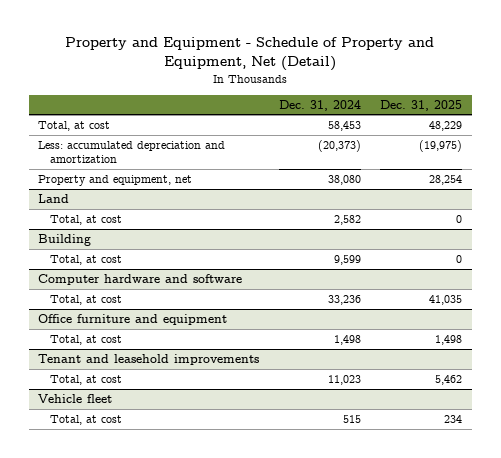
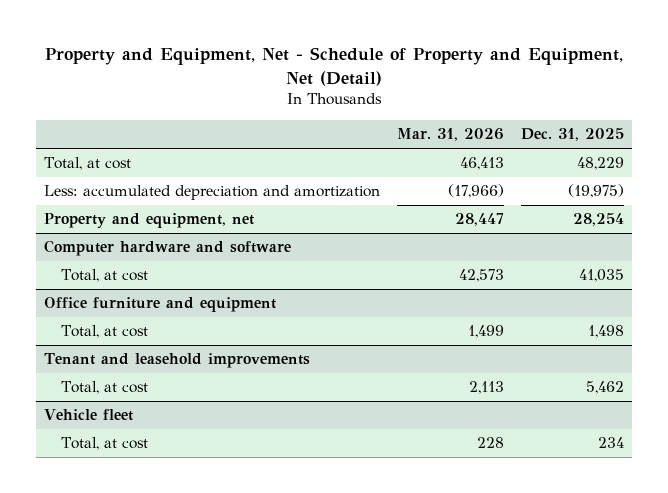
[65,37,435,72] Property and Equipment - Schedule of Property and Equipment, Net (Detail) -> [45,46,624,86] Property and Equipment, Net - Schedule of Property and Equipment, Net (Detail)
[278,99,361,111] Dec. 31, 2024 -> none
none -> [397,128,505,142] Mar. 31, 2026
[38,194,70,204] Land -> none
[50,215,123,226] Total, at cost -> none
[38,234,92,247] Building -> none
[50,255,123,266] Total, at cost -> none

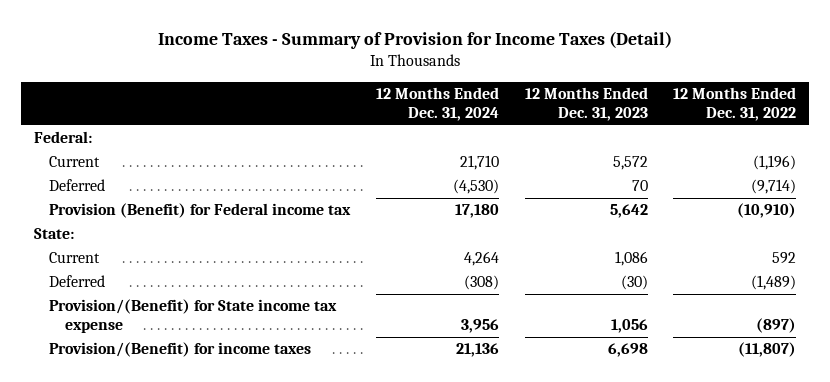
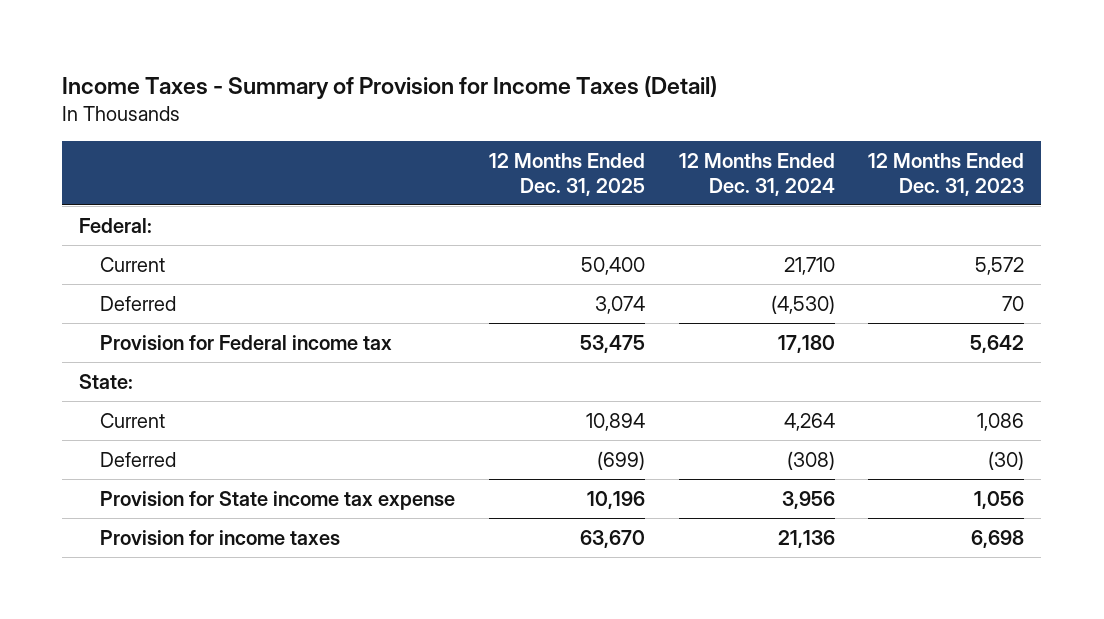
[673,87,797,121] 12 Months Ended Dec. 31, 2022 -> none
none -> [488,152,645,196] 12 Months Ended Dec. 31, 2025
[49,203,352,219] Provision (Benefit) for Federal income tax -> [100,334,393,350] Provision for Federal income tax
[49,299,338,334] Provision/(Benefit) for State income tax expense -> [100,490,456,510] Provision for State income tax expense
[49,342,312,358] Provision/(Benefit) for income taxes -> [100,529,341,545] Provision for income taxes

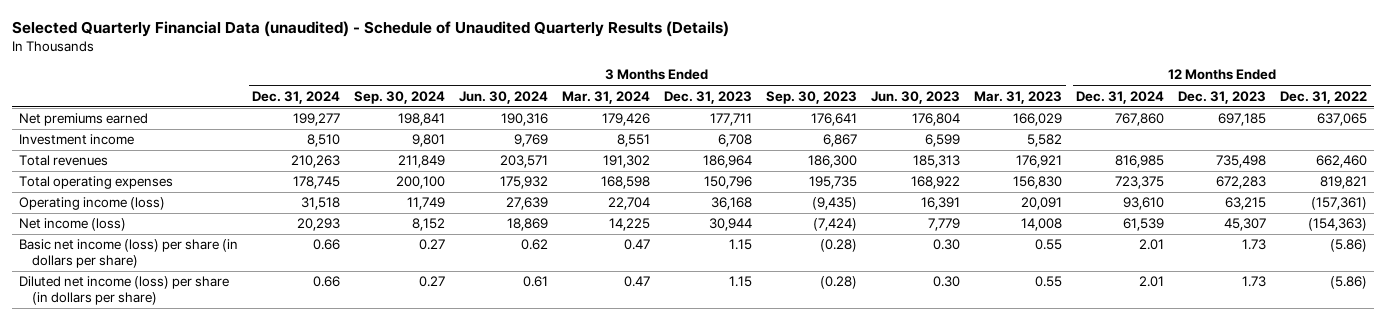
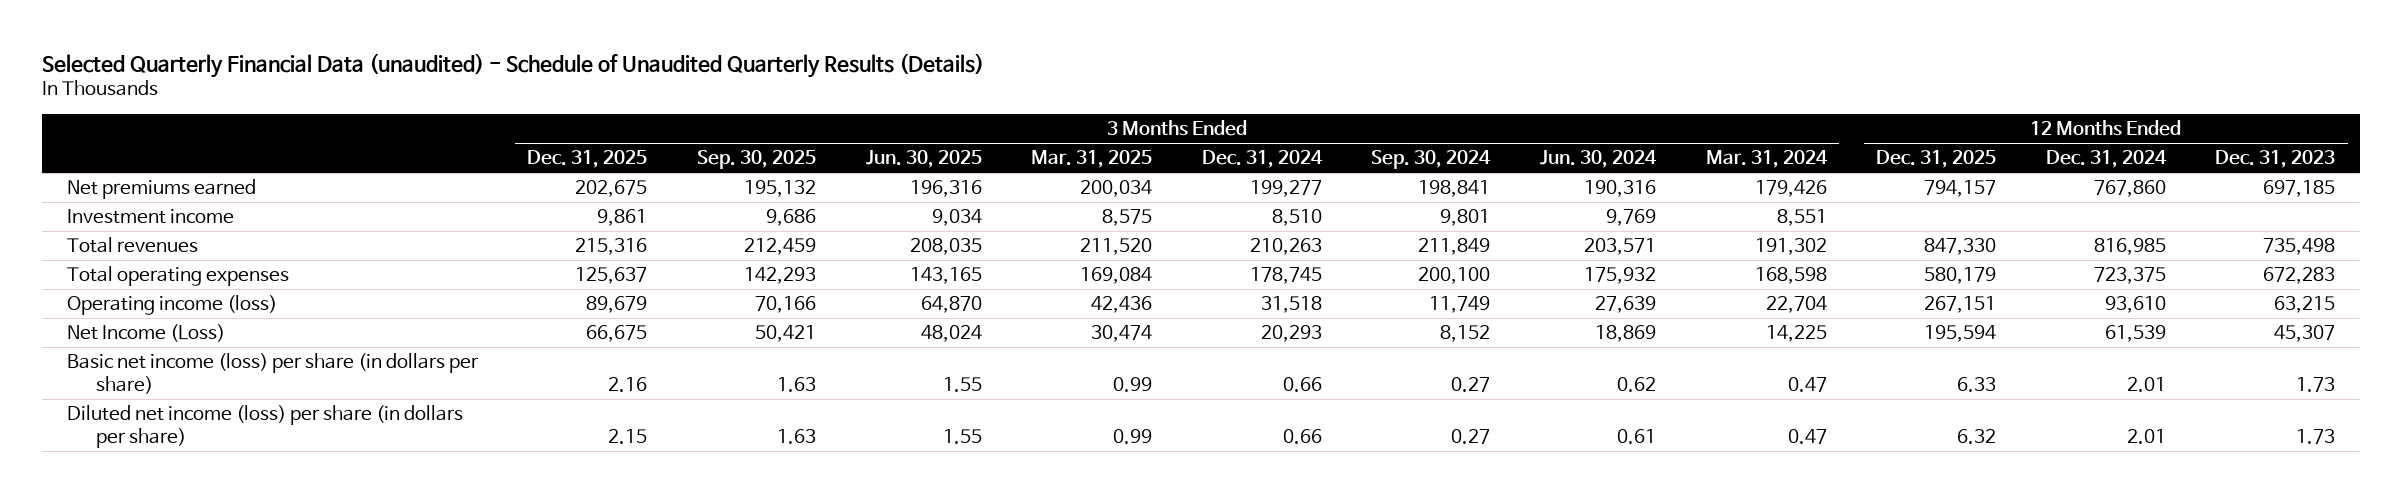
[664,90,753,104] Dec. 31, 2023 -> none
[766,90,858,104] Sep. 30, 2023 -> none
[871,90,961,104] Jun. 30, 2023 -> none
[974,90,1063,104] Mar. 31, 2023 -> none
[1280,90,1368,104] Dec. 31, 2022 -> none
none -> [527,150,648,169] Dec. 31, 2025
none -> [696,150,816,170] Sep. 30, 2025
none -> [865,150,982,169] Jun. 30, 2025
none -> [1031,150,1153,169] Mar. 31, 2025
none -> [1876,150,1997,169] Dec. 31, 2025
[19,218,127,232] Net income (loss) -> [66,324,225,343] Net Income (Loss)

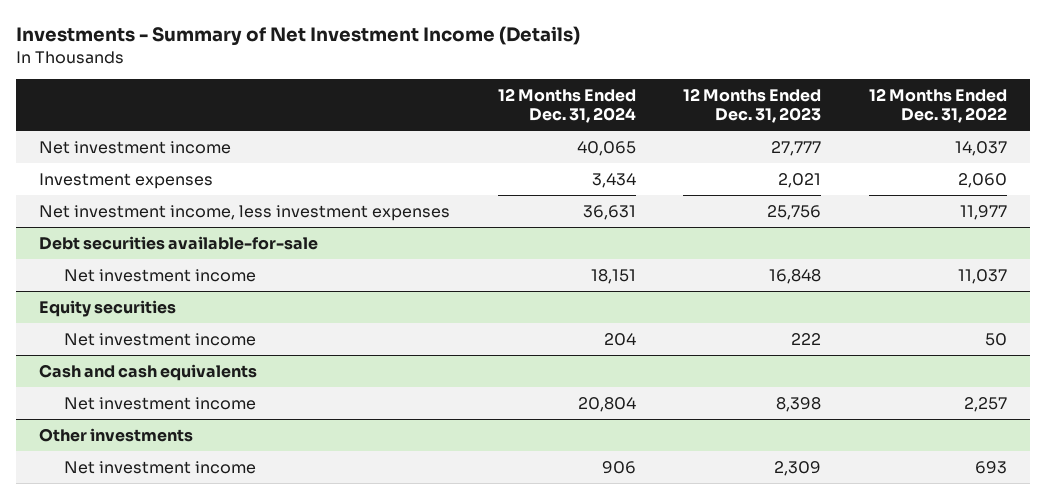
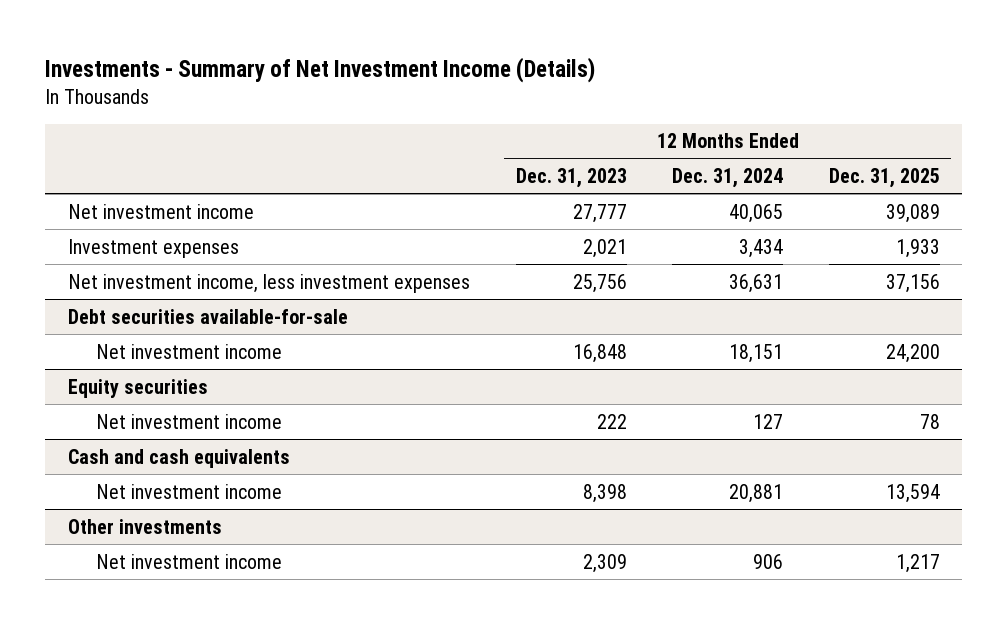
[868,88,1007,124] 12 Months Ended Dec. 31, 2022 -> none
none -> [828,168,940,189] Dec. 31, 2025
[603,332,636,346] 204 -> [753,413,784,429] 127
[577,396,636,412] 20,804 -> [729,483,784,503] 20,881

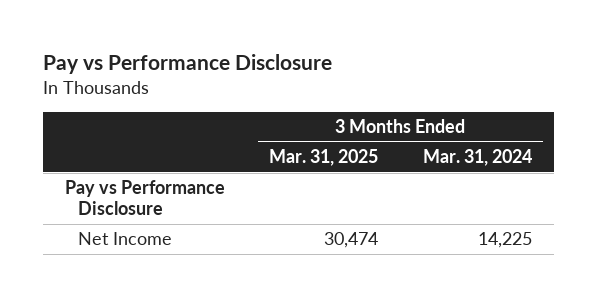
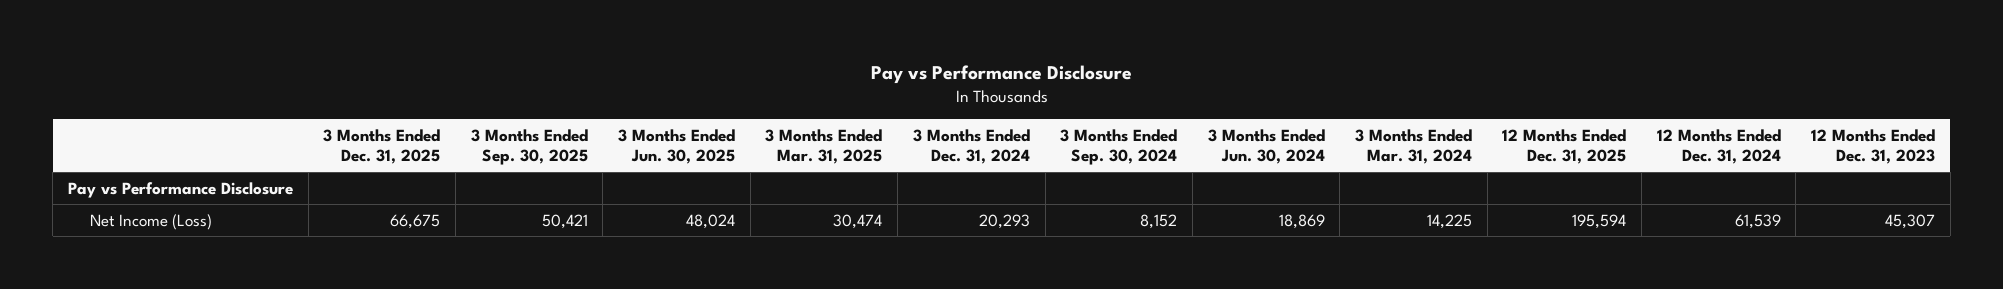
none -> [323,128,441,164] 3 Months Ended Dec. 31, 2025
none -> [470,128,588,165] 3 Months Ended Sep. 30, 2025
none -> [618,128,736,164] 3 Months Ended Jun. 30, 2025
none -> [912,128,1030,164] 3 Months Ended Dec. 31, 2024
none -> [1060,128,1178,165] 3 Months Ended Sep. 30, 2024
none -> [1207,128,1325,164] 3 Months Ended Jun. 30, 2024
none -> [1502,128,1627,164] 12 Months Ended Dec. 31, 2025
none -> [1656,128,1781,164] 12 Months Ended Dec. 31, 2024
none -> [1811,128,1936,164] 12 Months Ended Dec. 31, 2023
[78,232,173,246] Net Income -> [89,213,212,230] Net Income (Loss)

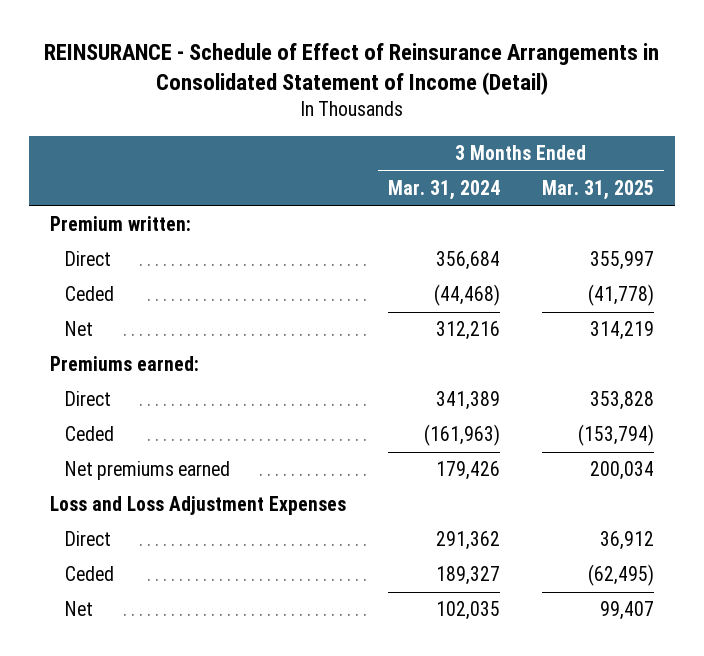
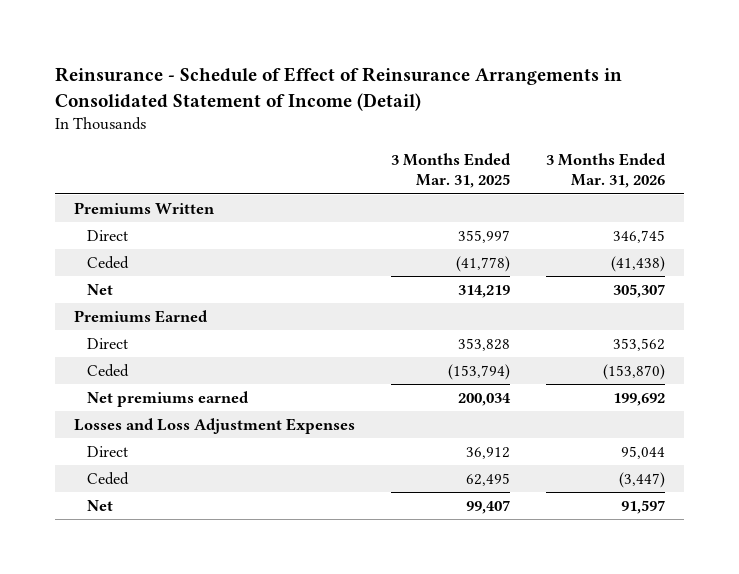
[43,42,659,96] REINSURANCE - Schedule of Effect of Reinsurance Arrangements in Consolidated Statement of Income (Detail) -> [55,67,623,112] Reinsurance - Schedule of Effect of Reinsurance Arrangements in Consolidated Statement of Income (Detail)
[387,180,500,201] Mar. 31, 2024 -> none
none -> [546,153,667,189] 3 Months Ended Mar. 31, 2026
[50,216,192,232] Premium written: -> [73,202,215,215] Premiums Written
[50,356,200,372] Premiums earned: -> [73,310,208,324] Premiums Earned
[50,496,347,516] Loss and Loss Adjustment Expenses -> [73,418,355,435] Losses and Loss Adjustment Expenses
[587,564,654,587] (62,495) -> [465,473,510,487] 62,495

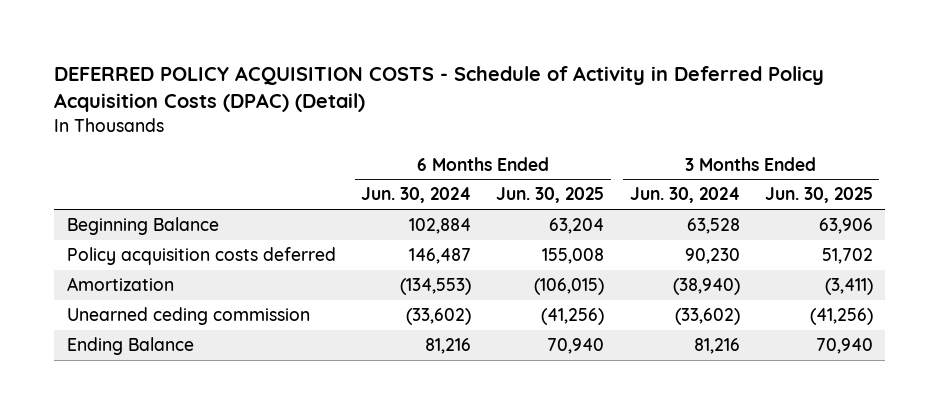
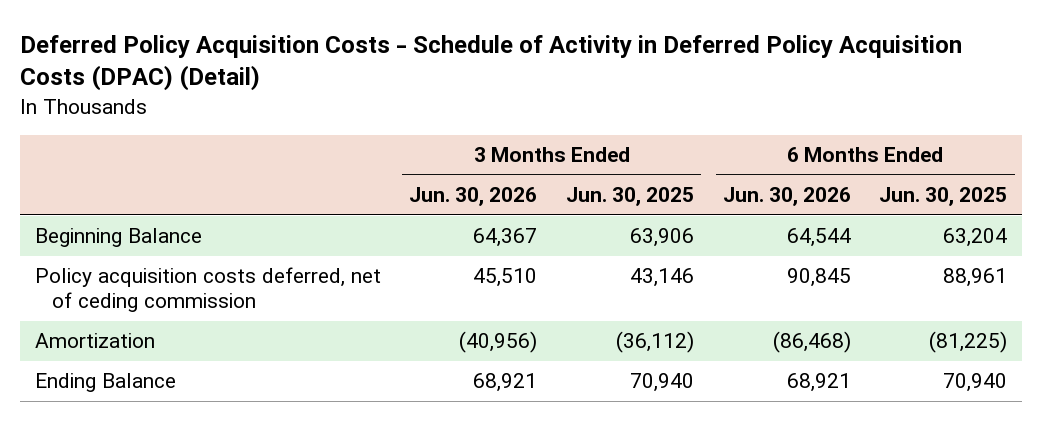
[54,66,825,113] DEFERRED POLICY ACQUISITION COSTS - Schedule of Activity in Deferred Policy Acquisition Costs (DPAC) (Detail) -> [20,34,963,92] Deferred Policy Acquisition Costs - Schedule of Activity in Deferred Policy Acquisition Costs (DPAC) (Detail)
[361,187,472,204] Jun. 30, 2024 -> none
[629,187,740,204] Jun. 30, 2024 -> none
none -> [409,187,538,207] Jun. 30, 2026
none -> [722,187,851,207] Jun. 30, 2026
[66,307,310,326] Unearned ceding commission -> none
[66,247,336,266] Policy acquisition costs deferred -> [34,267,381,313] Policy acquisition costs deferred, net of ceding commission
[542,248,605,265] 155,008 -> [943,268,1008,288] 88,961
[821,248,873,265] 51,702 -> [629,268,694,288] 43,146
[534,278,605,296] (106,015) -> [929,331,1008,354] (81,225)
[824,278,873,296] (3,411) -> [615,331,694,354] (36,112)

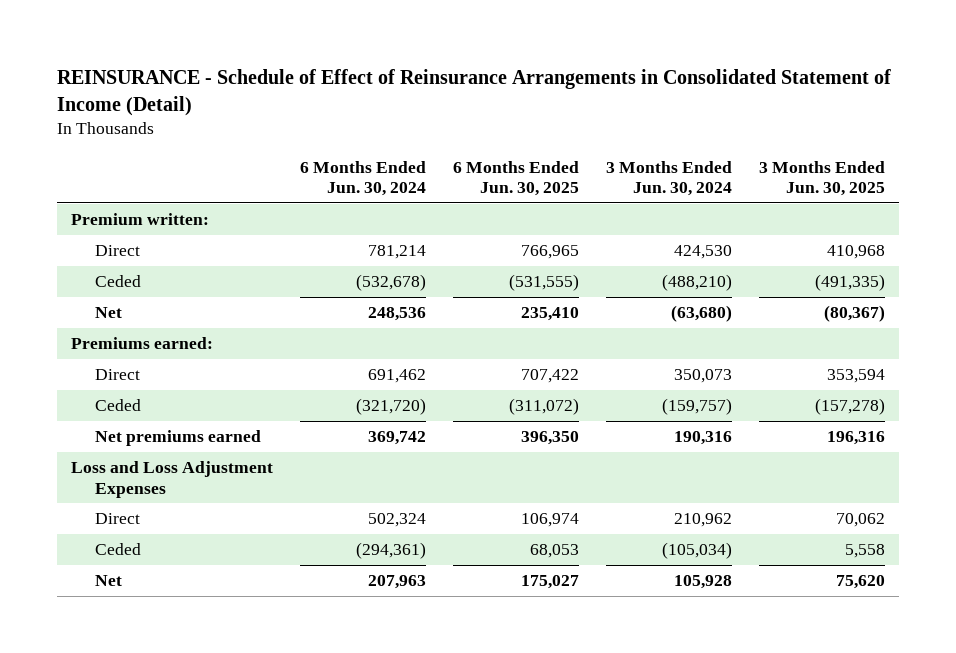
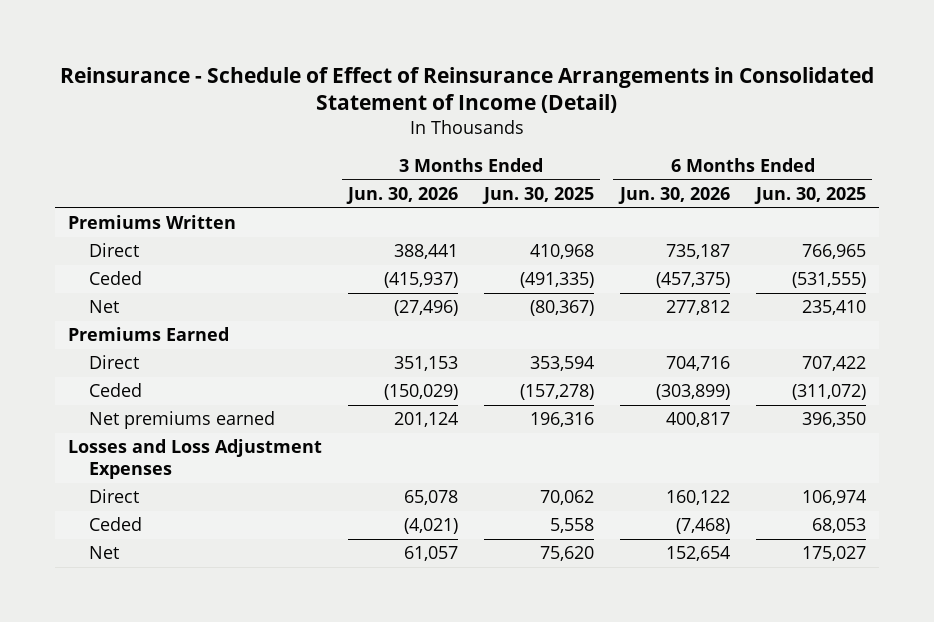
[57,69,892,116] REINSURANCE - Schedule of Effect of Reinsurance Arrangements in Consolidated Statement of Income (Detail) -> [59,66,874,114] Reinsurance - Schedule of Effect of Reinsurance Arrangements in Consolidated Statement of Income (Detail)
[299,160,426,196] 6 Months Ended Jun. 30, 2024 -> none
[606,160,733,196] 3 Months Ended Jun. 30, 2024 -> none
none -> [346,187,459,205] Jun. 30, 2026
none -> [617,187,730,205] Jun. 30, 2026
[70,213,209,226] Premium written: -> [68,215,237,230] Premiums Written
[70,337,213,350] Premiums earned: -> [68,327,230,342] Premiums Earned
[70,461,273,498] Loss and Loss Adjustment Expenses -> [68,439,323,480] Losses and Loss Adjustment Expenses

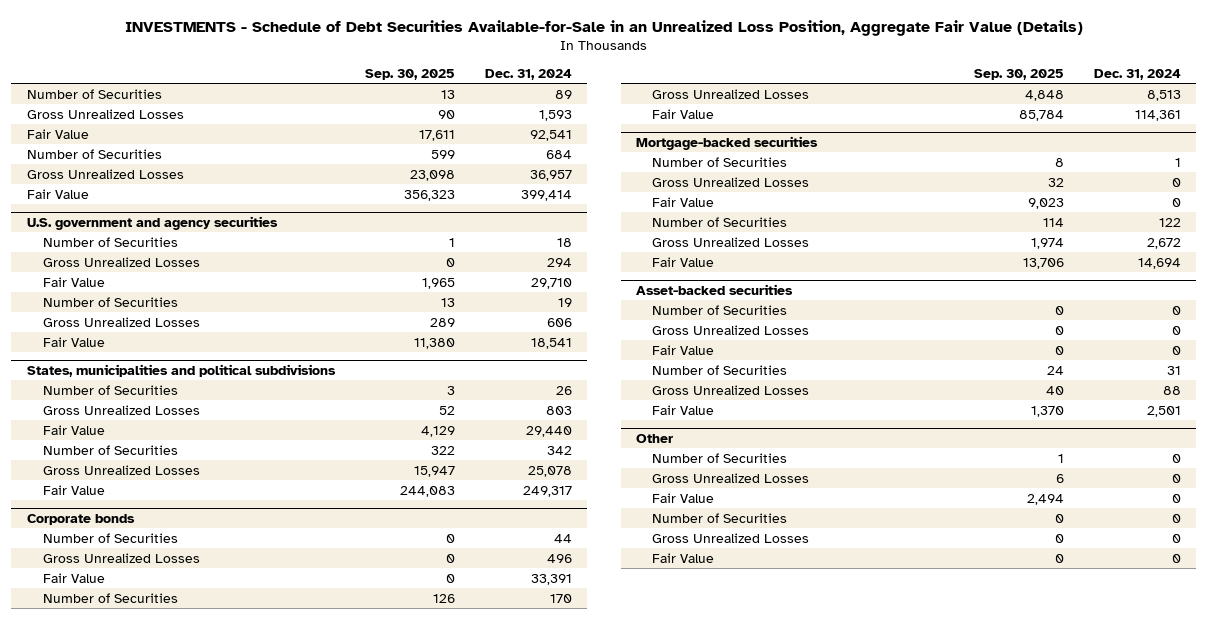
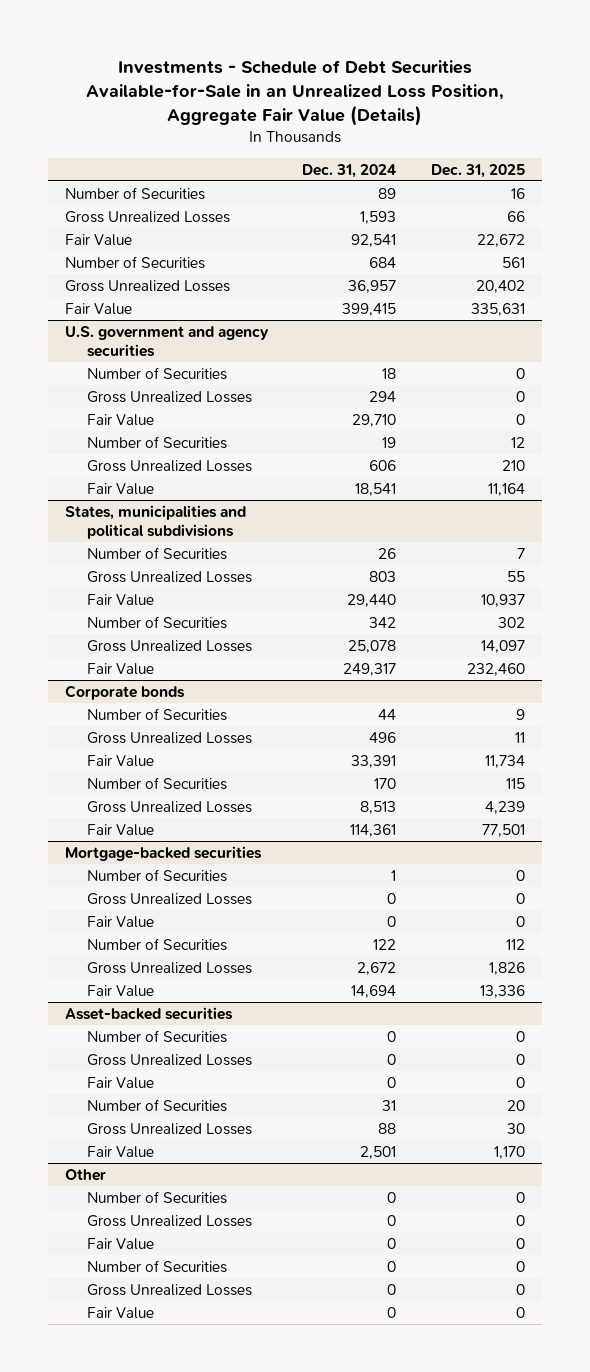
[124,20,1083,37] INVESTMENTS - Schedule of Debt Securities Available-for-Sale in an Unrealized Loss Position, Aggregate Fair Value (Details) -> [85,59,504,127] Investments - Schedule of Debt Securities Available-for-Sale in an Unrealized Loss Position, Aggregate Fair Value (Details)
[364,68,455,80] Sep. 30, 2025 -> none
none -> [430,163,525,178] Dec. 31, 2025
[521,189,573,201] 399,414 -> [342,302,397,316] 399,415

